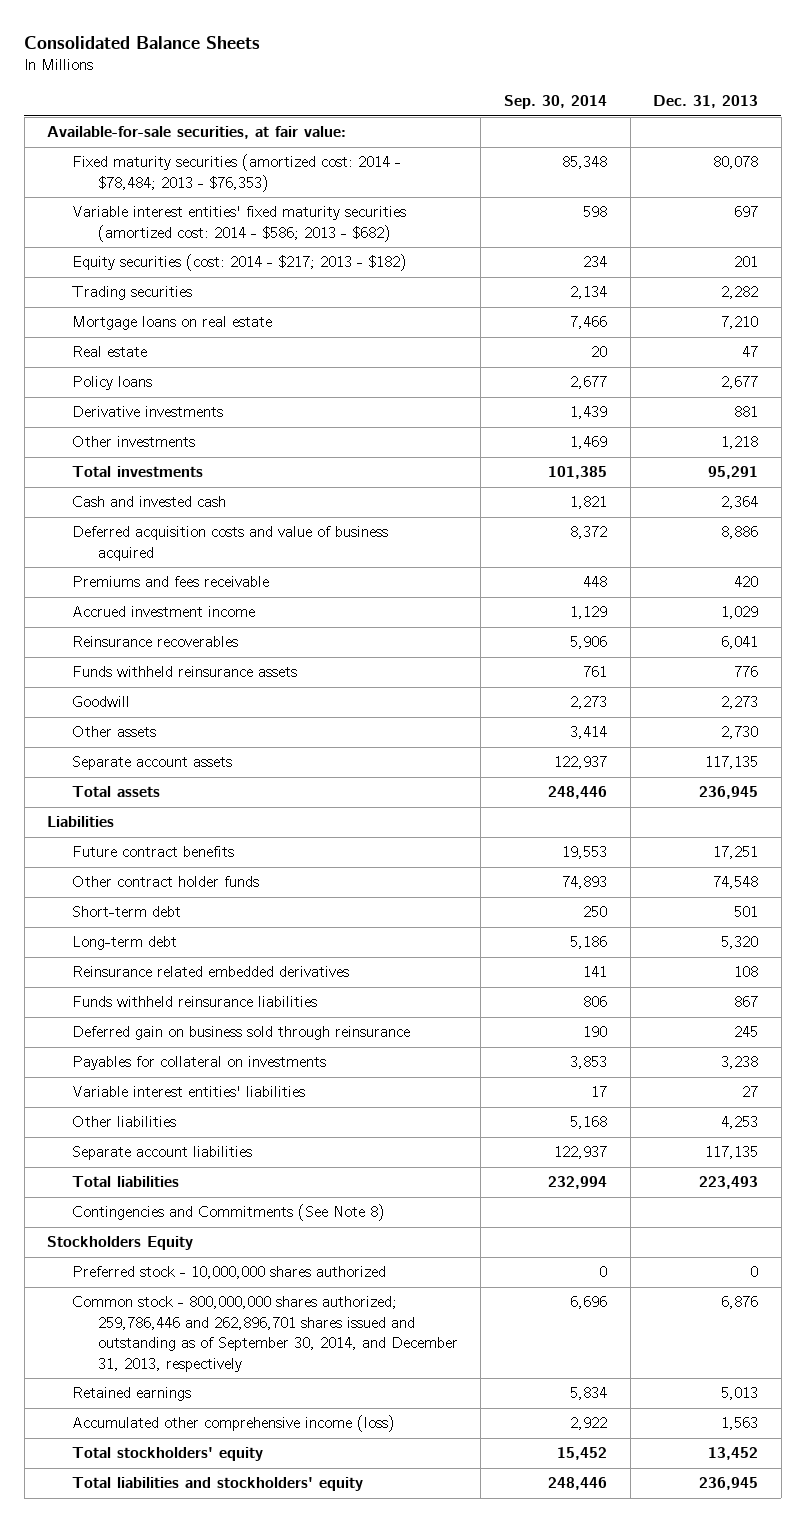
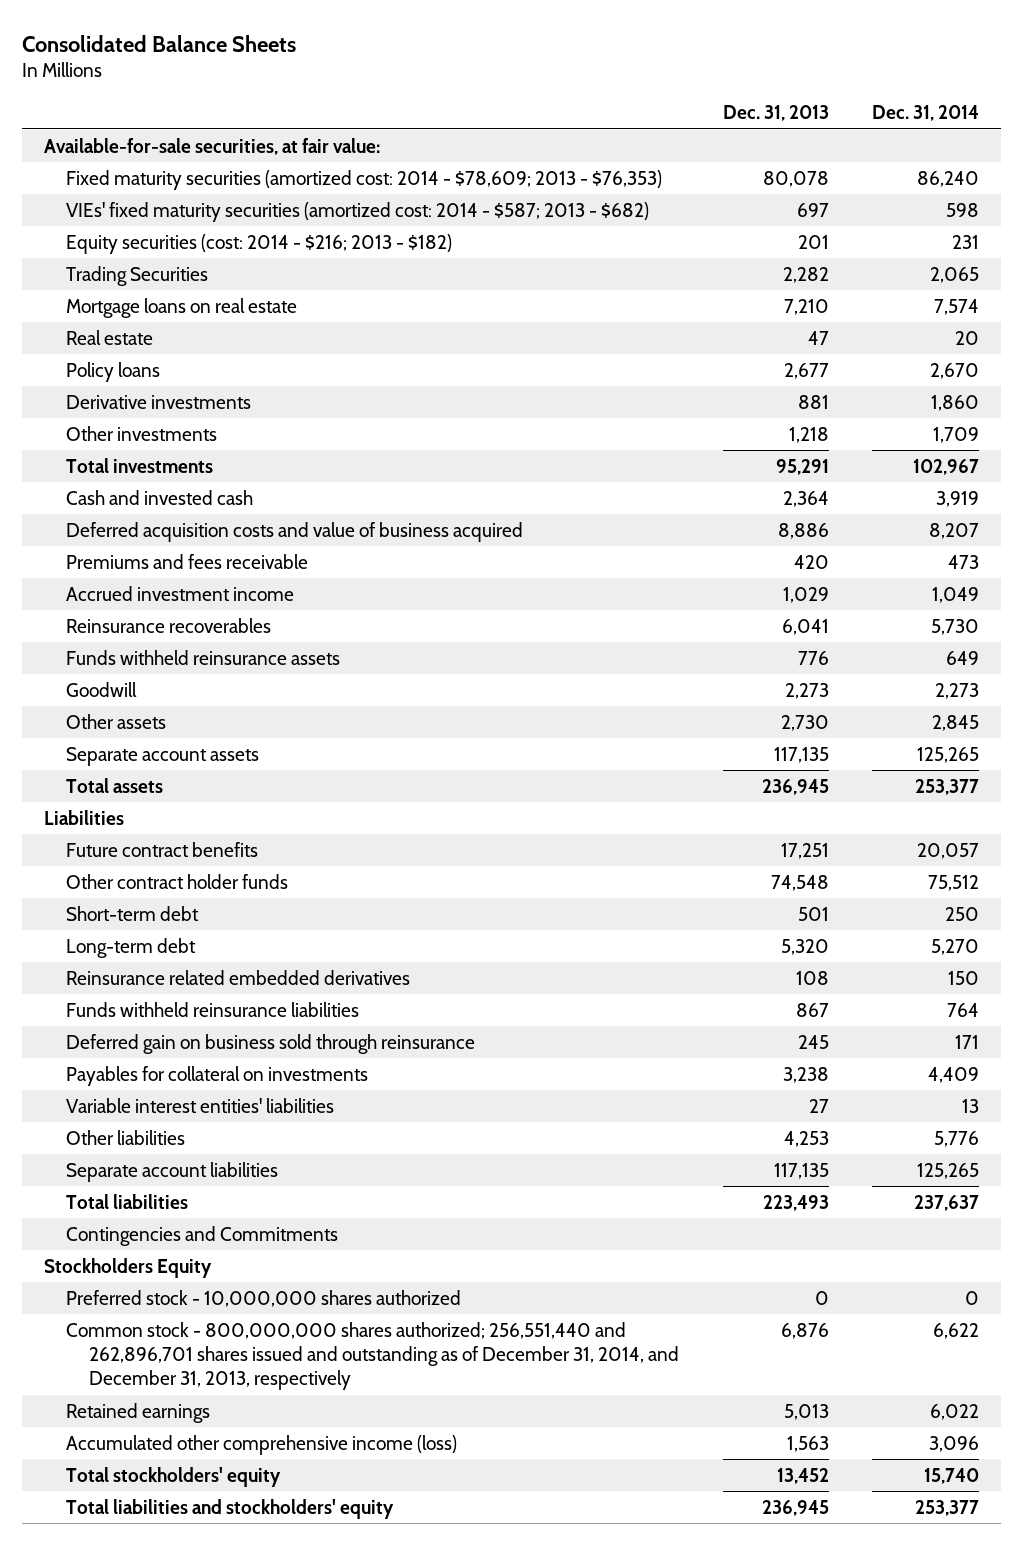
[503,95,607,110] Sep. 30, 2014 -> none
none -> [872,105,980,122] Dec. 31, 2014
[72,154,402,192] Fixed maturity securities (amortized cost: 2014 - $78,484; 2013 - $76,353) -> [66,169,663,190] Fixed maturity securities (amortized cost: 2014 - $78,609; 2013 - $76,353)
[72,206,407,242] Variable interest entities' fixed maturity securities (amortized cost: 2014 - $586; 2013 - $682) -> [66,201,650,222] VIEs' fixed maturity securities (amortized cost: 2014 - $587; 2013 - $682)
[72,254,408,272] Equity securities (cost: 2014 - $217; 2013 - $182) -> [66,233,453,254] Equity securities (cost: 2014 - $216; 2013 - $182)
[72,286,193,301] Trading securities -> [66,265,209,286] Trading Securities
[72,1204,386,1222] Contingencies and Commitments (See Note 8) -> [66,1225,339,1246] Contingencies and Commitments
[72,1296,458,1372] Common stock - 800,000,000 shares authorized; 259,786,446 and 262,896,701 shares issued and outstanding as of September 30, 2014, and December 31, 2013, respectively -> [66,1321,679,1391] Common stock - 800,000,000 shares authorized; 256,551,440 and 262,896,701 shares issued and outstanding as of December 31, 2014, and December 31, 2013, respectively

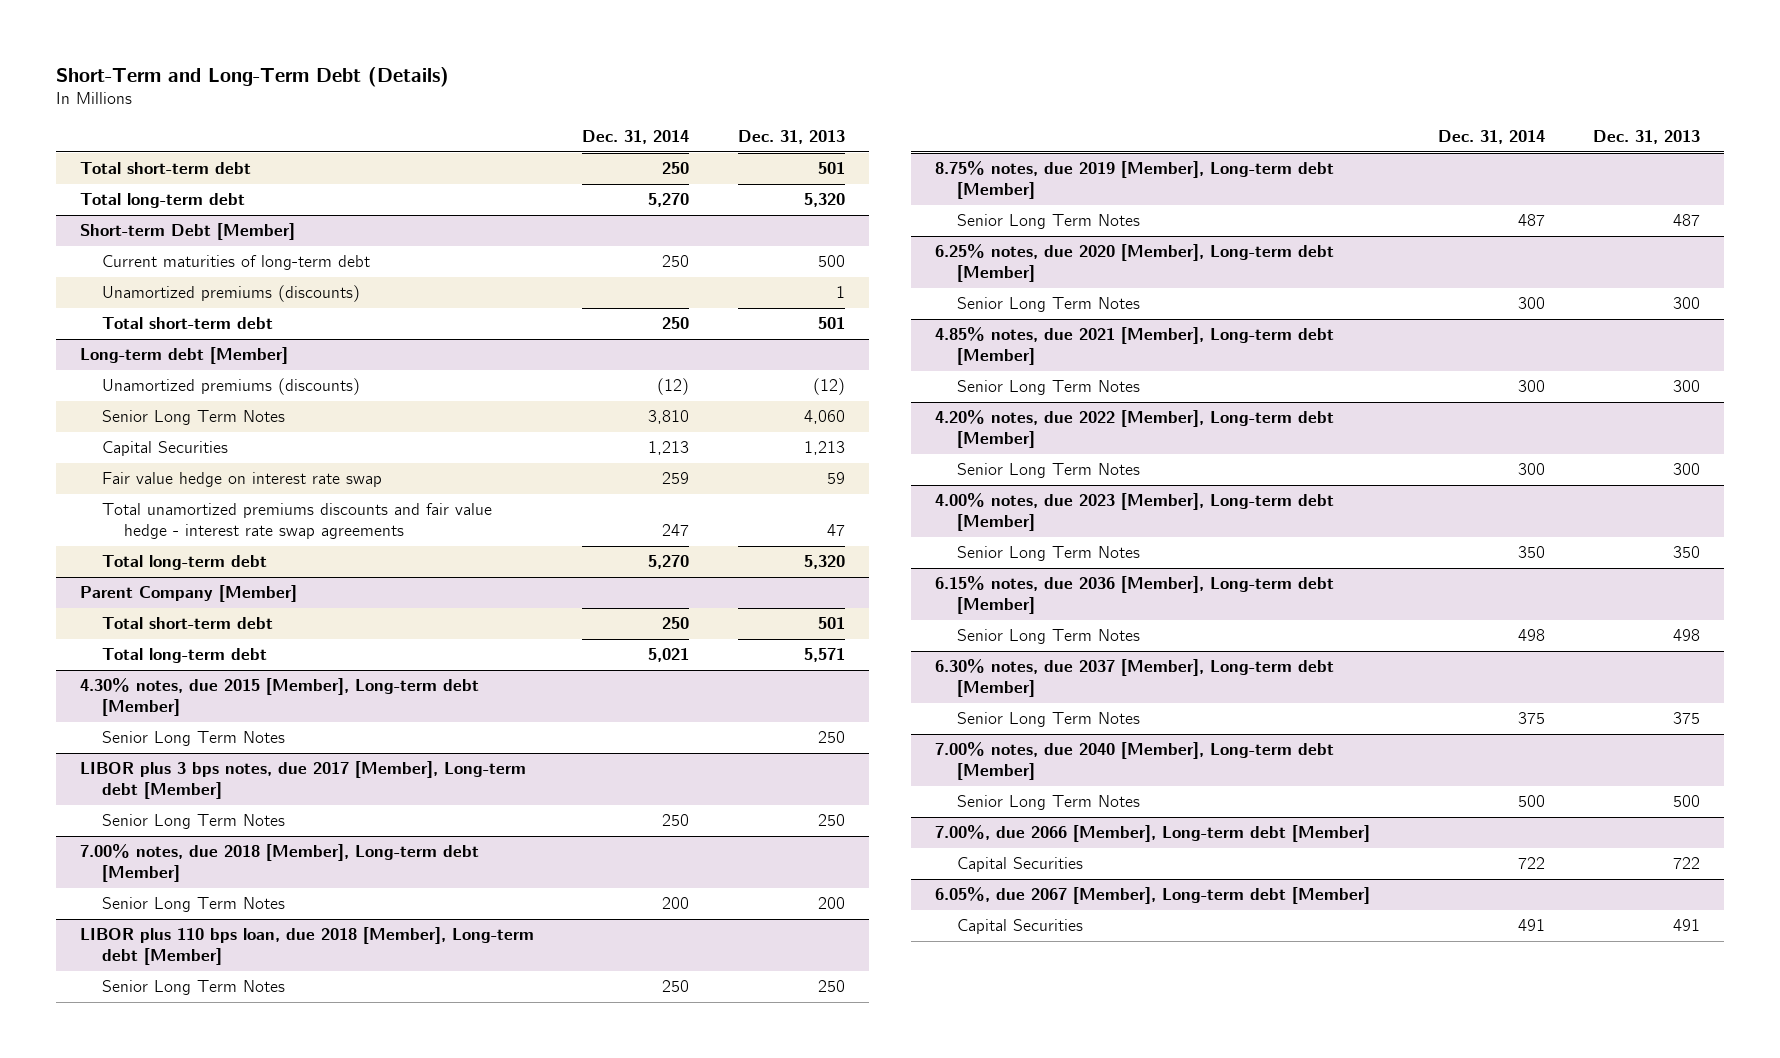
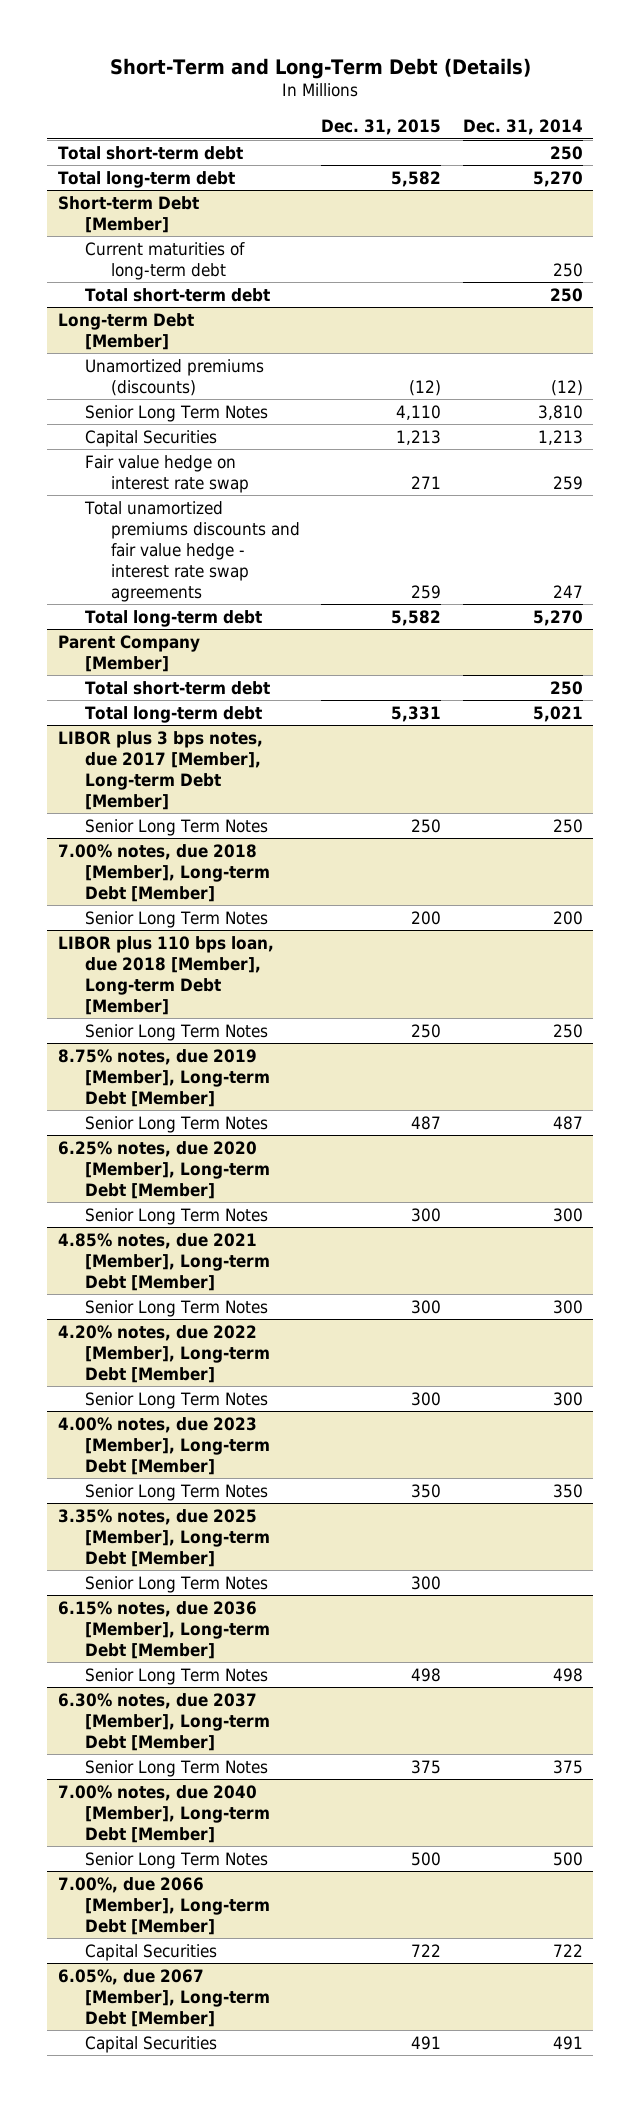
[737,130,845,145] Dec. 31, 2013 -> none
none -> [321,119,442,136] Dec. 31, 2015
[102,285,361,303] Unamortized premiums (discounts) -> none
[79,347,288,365] Long-term debt [Member] -> [57,312,194,350] Long-term Debt [Member]
[79,678,479,717] 4.30% notes, due 2015 [Member], Long-term debt [Member] -> none
[102,731,286,747] Senior Long Term Notes -> none
[79,761,526,800] LIBOR plus 3 bps notes, due 2017 [Member], Long-term debt [Member] -> [57,730,263,810] LIBOR plus 3 bps notes, due 2017 [Member], Long-term Debt [Member]
[79,844,479,883] 7.00% notes, due 2018 [Member], Long-term debt [Member] -> [57,843,270,902] 7.00% notes, due 2018 [Member], Long-term Debt [Member]
[79,927,534,966] LIBOR plus 110 bps loan, due 2018 [Member], Long-term debt [Member] -> [57,935,274,1015] LIBOR plus 110 bps loan, due 2018 [Member], Long-term Debt [Member]
[935,161,1335,200] 8.75% notes, due 2019 [Member], Long-term debt [Member] -> [57,1048,270,1107] 8.75% notes, due 2019 [Member], Long-term Debt [Member]
[935,244,1335,283] 6.25% notes, due 2020 [Member], Long-term debt [Member] -> [57,1140,270,1199] 6.25% notes, due 2020 [Member], Long-term Debt [Member]
[935,327,1335,366] 4.85% notes, due 2021 [Member], Long-term debt [Member] -> [57,1232,270,1291] 4.85% notes, due 2021 [Member], Long-term Debt [Member]
[935,410,1335,449] 4.20% notes, due 2022 [Member], Long-term debt [Member] -> [57,1324,270,1383] 4.20% notes, due 2022 [Member], Long-term Debt [Member]
[935,493,1335,532] 4.00% notes, due 2023 [Member], Long-term debt [Member] -> [57,1416,270,1475] 4.00% notes, due 2023 [Member], Long-term Debt [Member]
none -> [57,1508,270,1567] 3.35% notes, due 2025 [Member], Long-term Debt [Member]
none -> [84,1575,268,1593] Senior Long Term Notes
[935,576,1335,615] 6.15% notes, due 2036 [Member], Long-term debt [Member] -> [57,1600,270,1659] 6.15% notes, due 2036 [Member], Long-term Debt [Member]
[935,659,1335,698] 6.30% notes, due 2037 [Member], Long-term debt [Member] -> [57,1692,270,1751] 6.30% notes, due 2037 [Member], Long-term Debt [Member]
[935,742,1335,781] 7.00% notes, due 2040 [Member], Long-term debt [Member] -> [57,1784,270,1843] 7.00% notes, due 2040 [Member], Long-term Debt [Member]
[935,825,1371,843] 7.00%, due 2066 [Member], Long-term debt [Member] -> [57,1876,270,1935] 7.00%, due 2066 [Member], Long-term Debt [Member]
[935,887,1371,905] 6.05%, due 2067 [Member], Long-term debt [Member] -> [57,1968,270,2027] 6.05%, due 2067 [Member], Long-term Debt [Member]

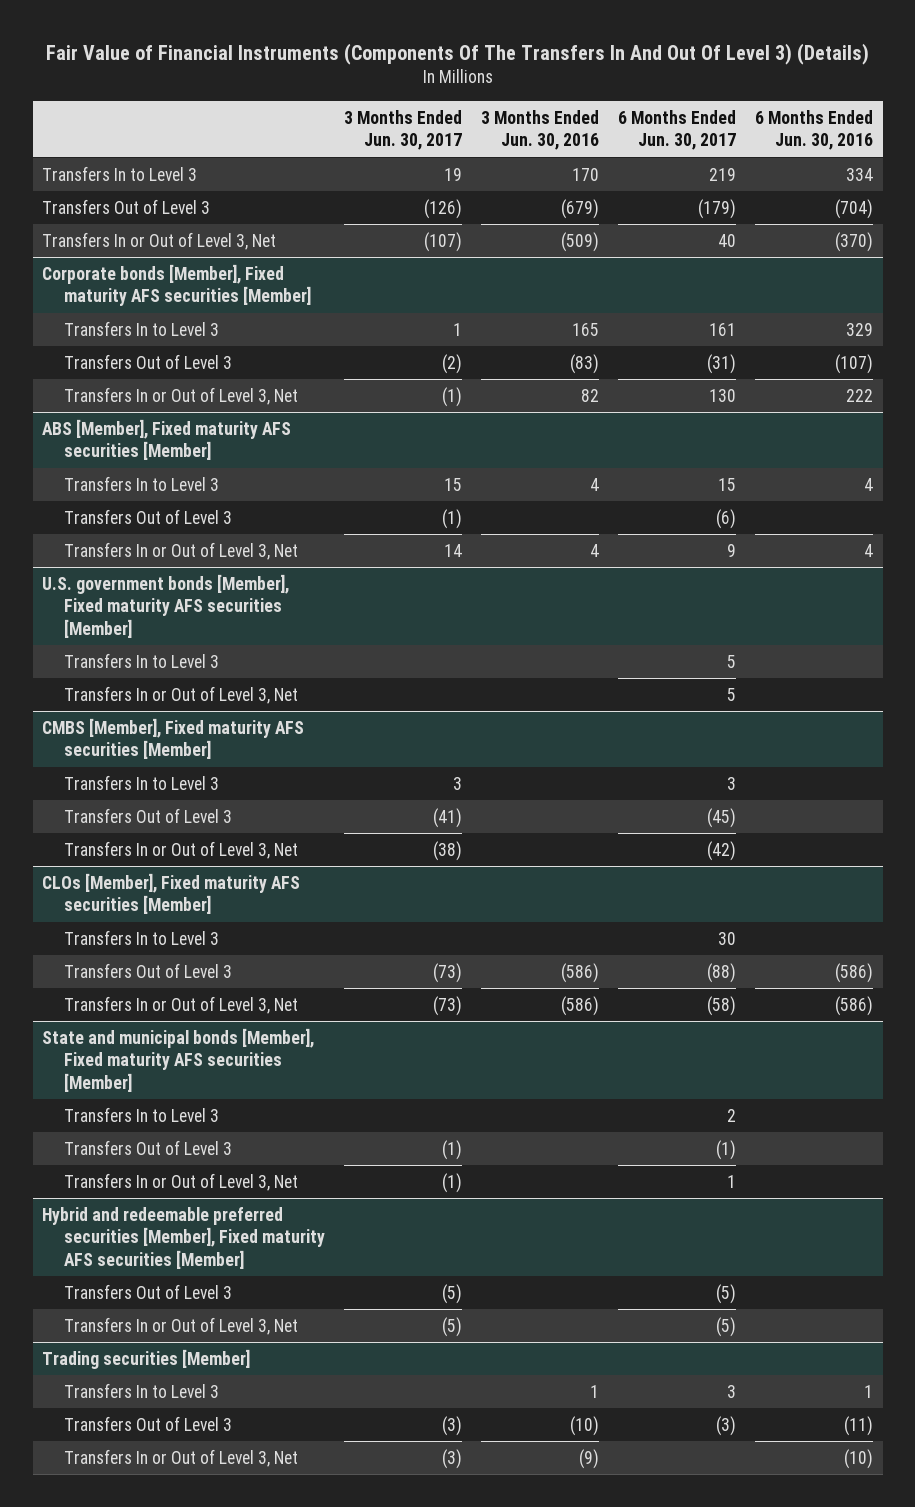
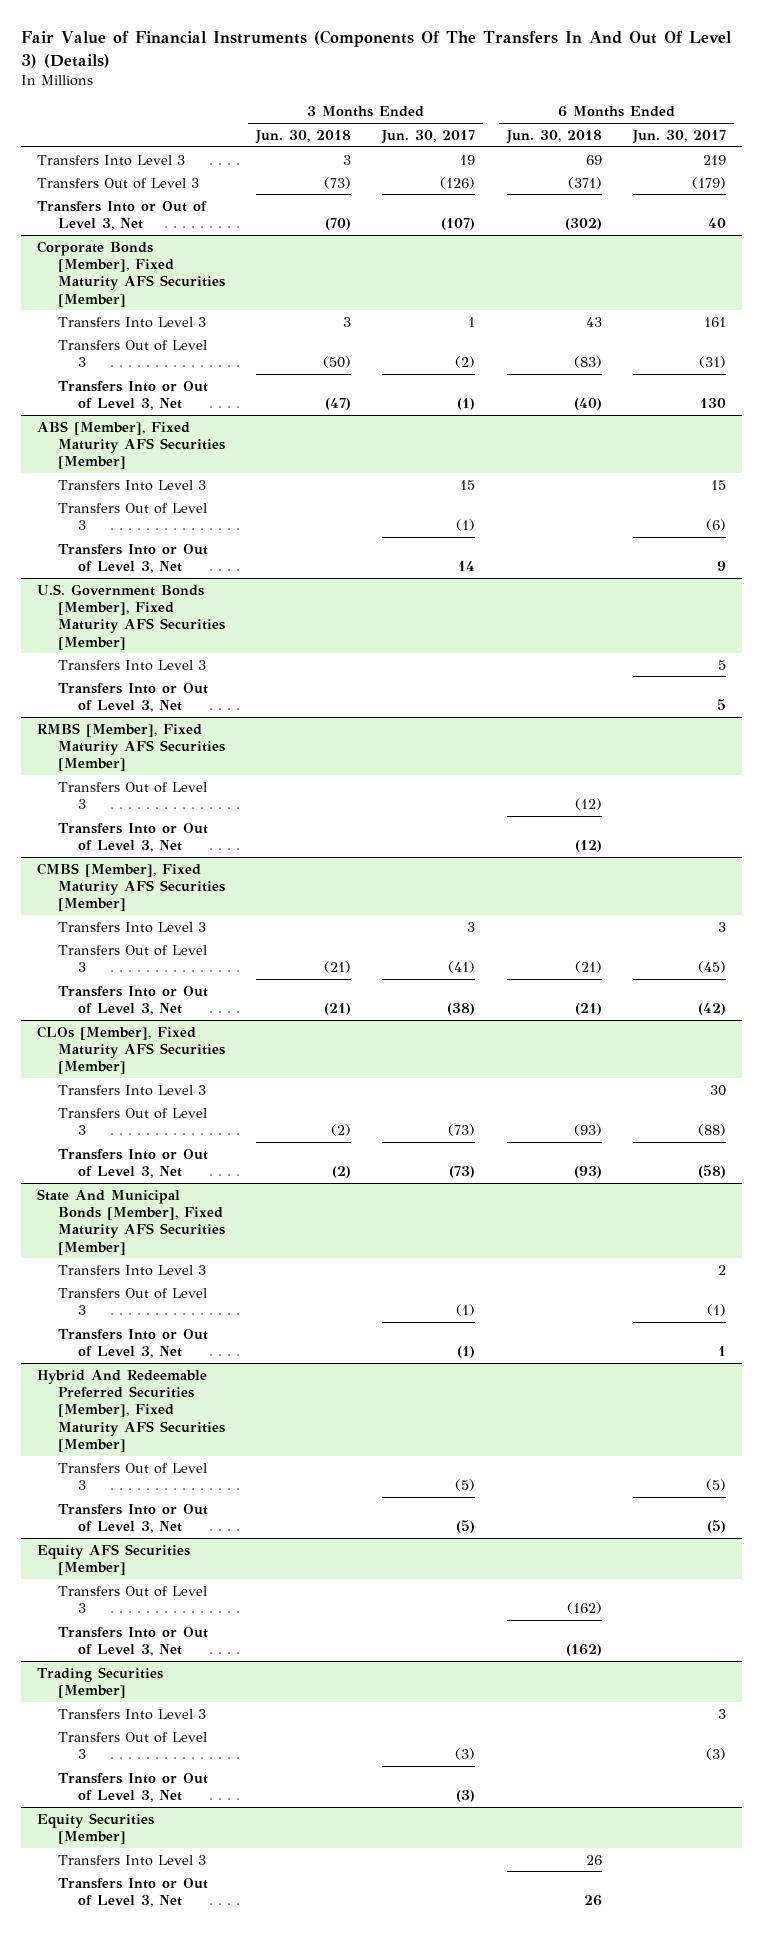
[481,109,600,151] 3 Months Ended Jun. 30, 2016 -> none
[755,109,874,151] 6 Months Ended Jun. 30, 2016 -> none
none -> [254,129,351,144] Jun. 30, 2018
none -> [505,129,602,144] Jun. 30, 2018
[42,165,198,181] Transfers In to Level 3 -> [36,154,185,166] Transfers Into Level 3
[42,231,277,250] Transfers In or Out of Level 3, Net -> [36,200,207,230] Transfers Into or Out of Level 3, Net
[42,263,312,307] Corporate bonds [Member], Fixed maturity AFS securities [Member] -> [36,240,225,307] Corporate Bonds [Member], Fixed Maturity AFS Securities [Member]
[64,320,220,336] Transfers In to Level 3 -> [57,316,206,328] Transfers Into Level 3
[64,386,299,405] Transfers In or Out of Level 3, Net -> [57,380,208,410] Transfers Into or Out of Level 3, Net
[42,418,292,461] ABS [Member], Fixed maturity AFS securities [Member] -> [36,420,225,470] ABS [Member], Fixed Maturity AFS Securities [Member]
[64,475,220,491] Transfers In to Level 3 -> [57,479,206,491] Transfers Into Level 3
[64,541,299,560] Transfers In or Out of Level 3, Net -> [57,543,208,573] Transfers Into or Out of Level 3, Net
[42,573,290,639] U.S. government bonds [Member], Fixed maturity AFS securities [Member] -> [36,583,225,650] U.S. Government Bonds [Member], Fixed Maturity AFS Securities [Member]
[64,652,220,668] Transfers In to Level 3 -> [57,659,206,671] Transfers Into Level 3
[64,685,299,704] Transfers In or Out of Level 3, Net -> [57,682,208,712] Transfers Into or Out of Level 3, Net
none -> [36,722,225,772] RMBS [Member], Fixed Maturity AFS Securities [Member]
none -> [57,781,207,809] Transfers Out of Level 3
none -> [57,822,208,852] Transfers Into or Out of Level 3, Net
[42,717,305,760] CMBS [Member], Fixed maturity AFS securities [Member] -> [36,862,225,912] CMBS [Member], Fixed Maturity AFS Securities [Member]
[64,774,220,790] Transfers In to Level 3 -> [57,921,206,933] Transfers Into Level 3
[64,840,299,859] Transfers In or Out of Level 3, Net -> [57,985,208,1015] Transfers Into or Out of Level 3, Net
[42,872,301,915] CLOs [Member], Fixed maturity AFS securities [Member] -> [36,1025,225,1075] CLOs [Member], Fixed Maturity AFS Securities [Member]
[64,929,220,945] Transfers In to Level 3 -> [57,1084,206,1096] Transfers Into Level 3
[64,995,299,1014] Transfers In or Out of Level 3, Net -> [57,1148,208,1178] Transfers Into or Out of Level 3, Net
[42,1027,315,1093] State and municipal bonds [Member], Fixed maturity AFS securities [Member] -> [36,1188,225,1255] State And Municipal Bonds [Member], Fixed Maturity AFS Securities [Member]
[64,1106,220,1122] Transfers In to Level 3 -> [57,1264,206,1276] Transfers Into Level 3
[64,1172,299,1191] Transfers In or Out of Level 3, Net -> [57,1328,208,1358] Transfers Into or Out of Level 3, Net
[42,1206,326,1270] Hybrid and redeemable preferred securities [Member], Fixed maturity AFS securities [Member] -> [36,1369,225,1452] Hybrid And Redeemable Preferred Securities [Member], Fixed Maturity AFS Securities [Member]
[64,1316,299,1335] Transfers In or Out of Level 3, Net -> [57,1503,208,1533] Transfers Into or Out of Level 3, Net
none -> [36,1543,190,1575] Equity AFS Securities [Member]
none -> [57,1585,207,1613] Transfers Out of Level 3
none -> [57,1626,208,1656] Transfers Into or Out of Level 3, Net
[42,1348,251,1369] Trading securities [Member] -> [36,1666,163,1698] Trading Securities [Member]
[64,1382,220,1398] Transfers In to Level 3 -> [57,1708,206,1720] Transfers Into Level 3
[64,1448,299,1467] Transfers In or Out of Level 3, Net -> [57,1772,208,1802] Transfers Into or Out of Level 3, Net
none -> [36,1812,154,1844] Equity Securities [Member]
none -> [57,1854,206,1866] Transfers Into Level 3
none -> [57,1877,208,1907] Transfers Into or Out of Level 3, Net

